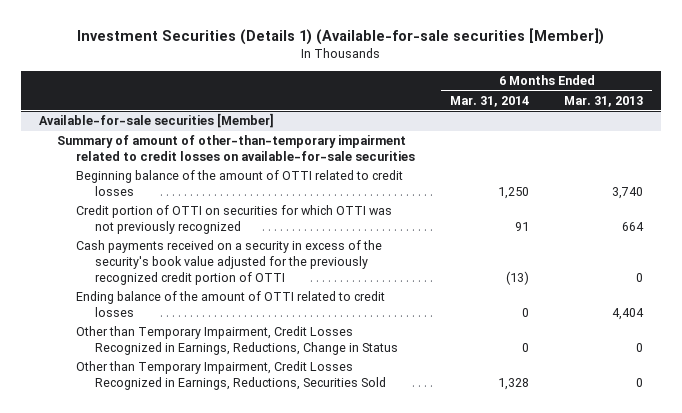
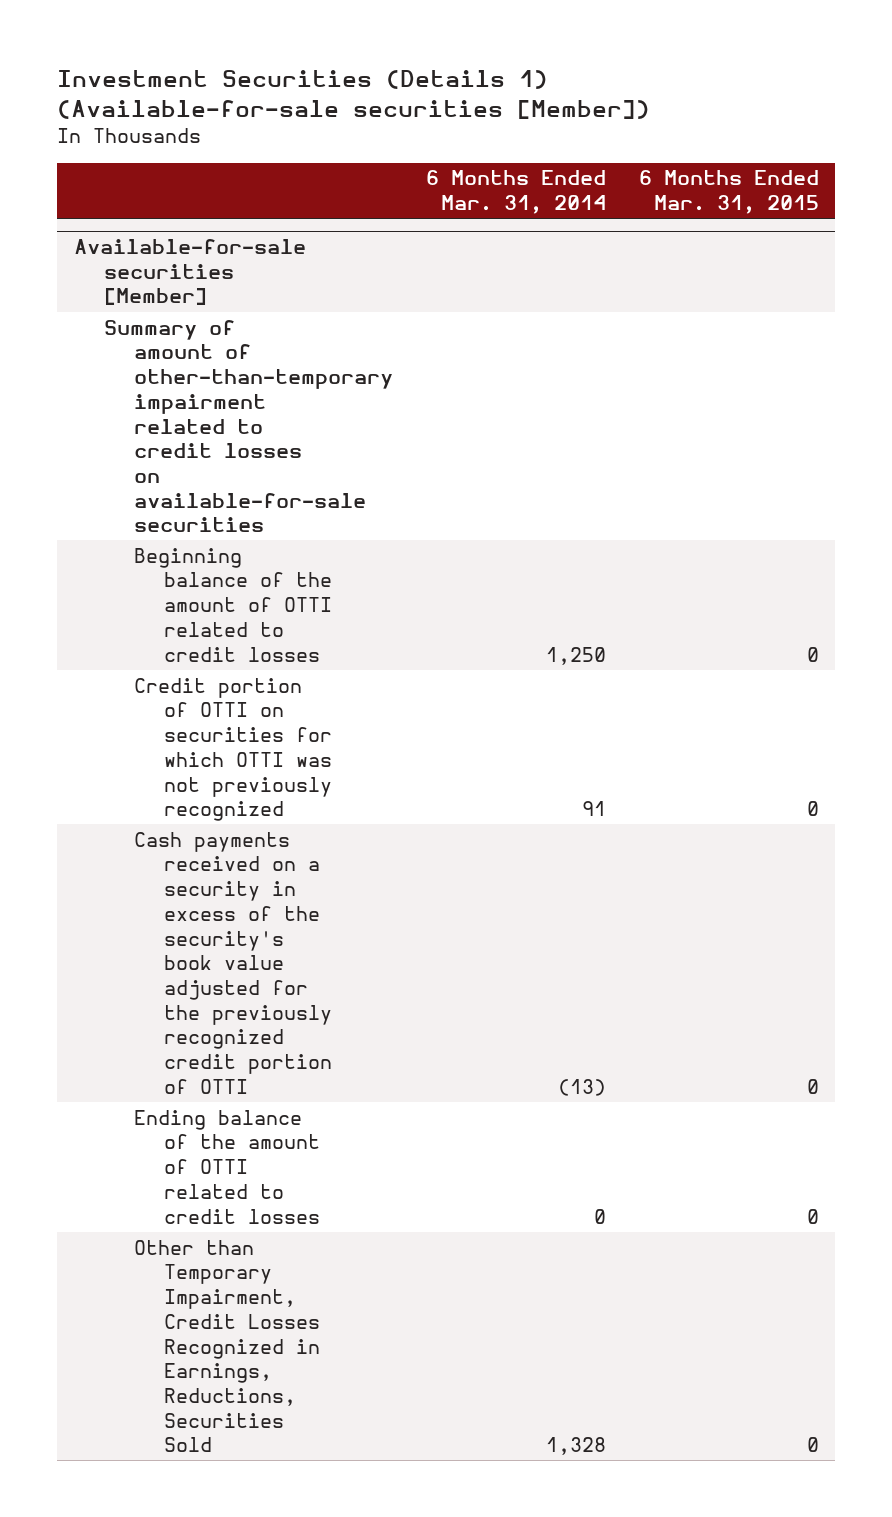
[564,95,644,107] Mar. 31, 2013 -> none
none -> [638,170,819,215] 6 Months Ended Mar. 31, 2015
[76,326,398,356] Other than Temporary Impairment, Credit Losses Recognized in Earnings, Reductions, Change in Status -> none

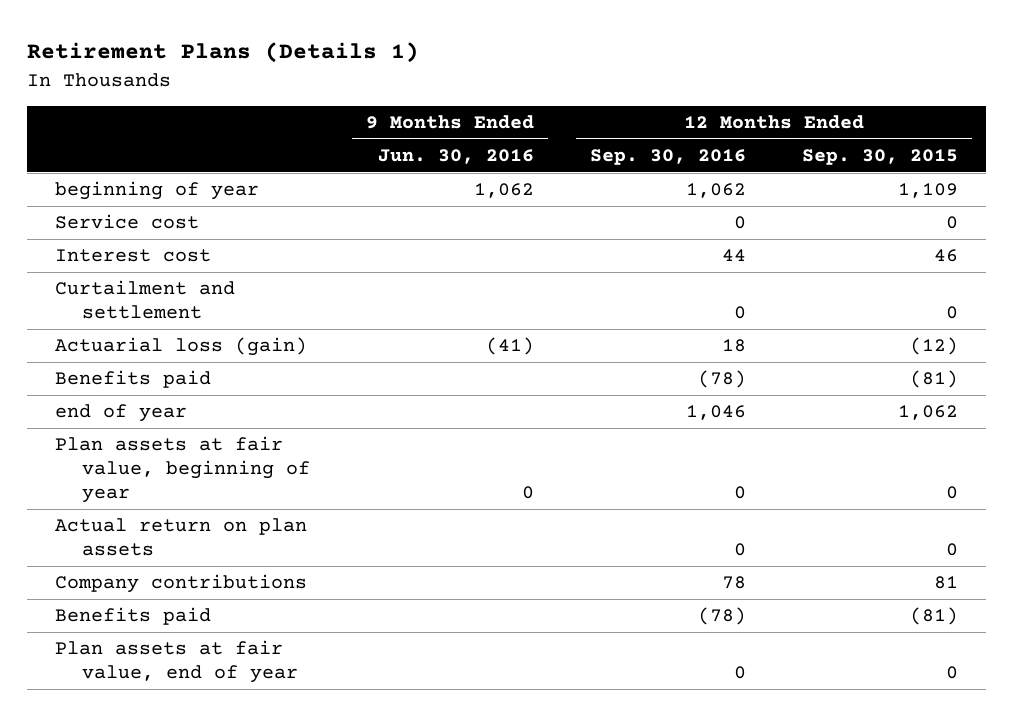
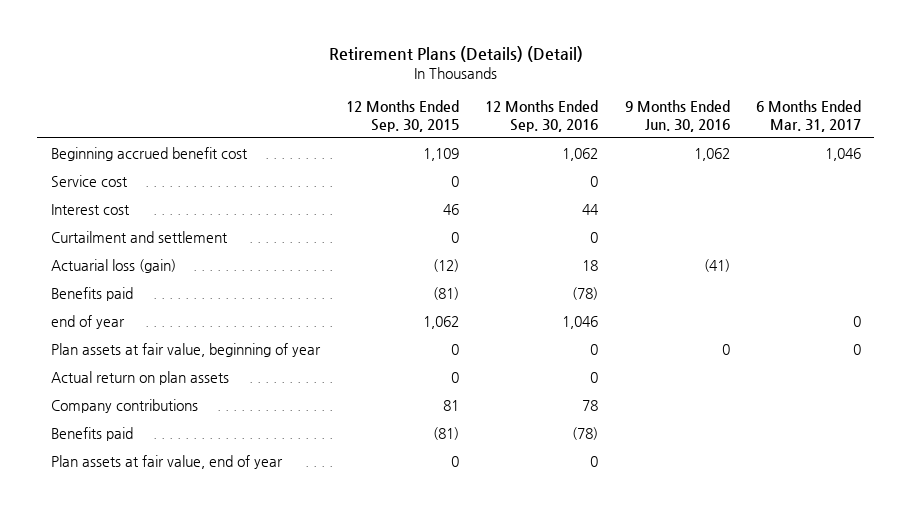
[27,42,420,64] Retirement Plans (Details 1) -> [328,46,583,63] Retirement Plans (Details) (Detail)
none -> [755,100,861,132] 6 Months Ended Mar. 31, 2017
[55,181,260,201] beginning of year -> [50,147,248,162] Beginning accrued benefit cost

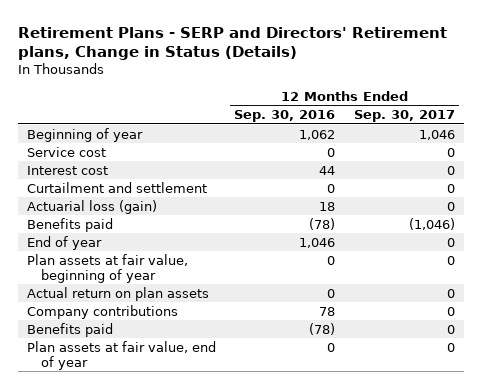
[328,46,583,63] Retirement Plans (Details) (Detail) -> [18,26,448,61] Retirement Plans - SERP and Directors' Retirement plans, Change in Status (Details)
[345,100,459,132] 12 Months Ended Sep. 30, 2015 -> none
[624,100,730,132] 9 Months Ended Jun. 30, 2016 -> none
[755,100,861,132] 6 Months Ended Mar. 31, 2017 -> none
none -> [353,110,455,123] Sep. 30, 2017
[50,147,248,162] Beginning accrued benefit cost -> [27,127,144,142] Beginning of year
[50,315,125,330] end of year -> [27,235,103,250] End of year

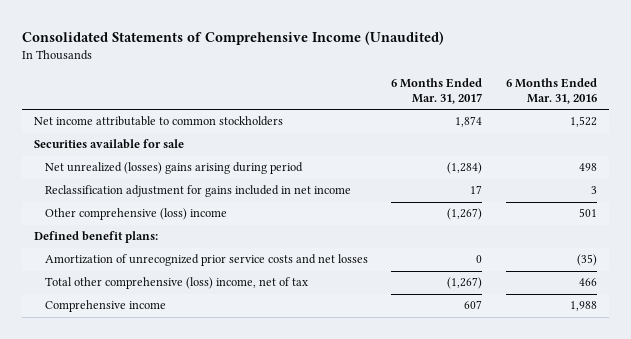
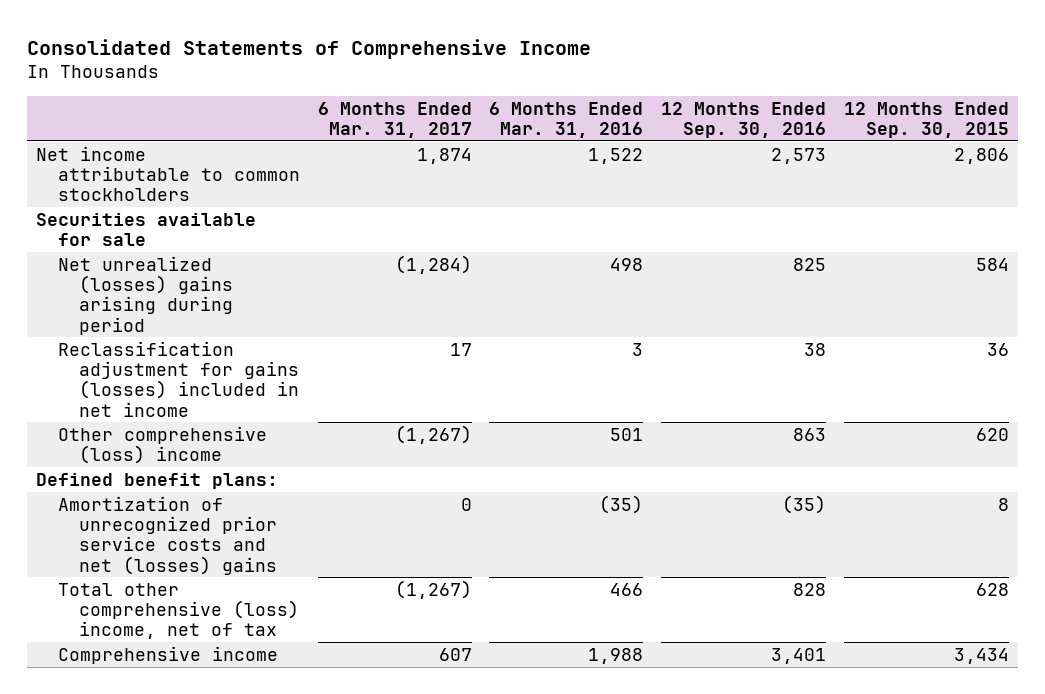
[22,31,445,46] Consolidated Statements of Comprehensive Income (Unaudited) -> [27,38,592,59] Consolidated Statements of Comprehensive Income
none -> [661,101,827,139] 12 Months Ended Sep. 30, 2016
none -> [844,101,1010,139] 12 Months Ended Sep. 30, 2015
[44,185,351,198] Reclassification adjustment for gains included in net income -> [57,340,300,417] Reclassification adjustment for gains (losses) included in net income
[44,254,368,267] Amortization of unrecognized prior service costs and net losses -> [57,495,278,575] Amortization of unrecognized prior service costs and net (losses) gains

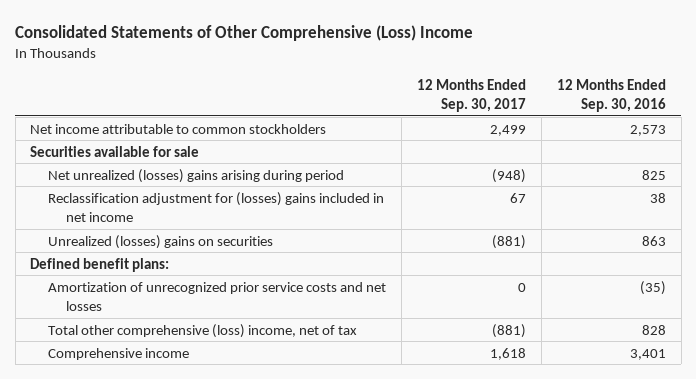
[27,38,592,59] Consolidated Statements of Comprehensive Income -> [15,25,474,42] Consolidated Statements of Other Comprehensive (Loss) Income
[317,101,472,139] 6 Months Ended Mar. 31, 2017 -> none
[489,101,644,139] 6 Months Ended Mar. 31, 2016 -> none
[844,101,1010,139] 12 Months Ended Sep. 30, 2015 -> none
none -> [416,78,526,112] 12 Months Ended Sep. 30, 2017
[57,340,300,417] Reclassification adjustment for gains (losses) included in net income -> [48,191,385,222] Reclassification adjustment for (losses) gains included in net income
[57,425,267,465] Other comprehensive (loss) income -> [48,234,274,249] Unrealized (losses) gains on securities
[57,495,278,575] Amortization of unrecognized prior service costs and net (losses) gains -> [48,281,387,311] Amortization of unrecognized prior service costs and net losses

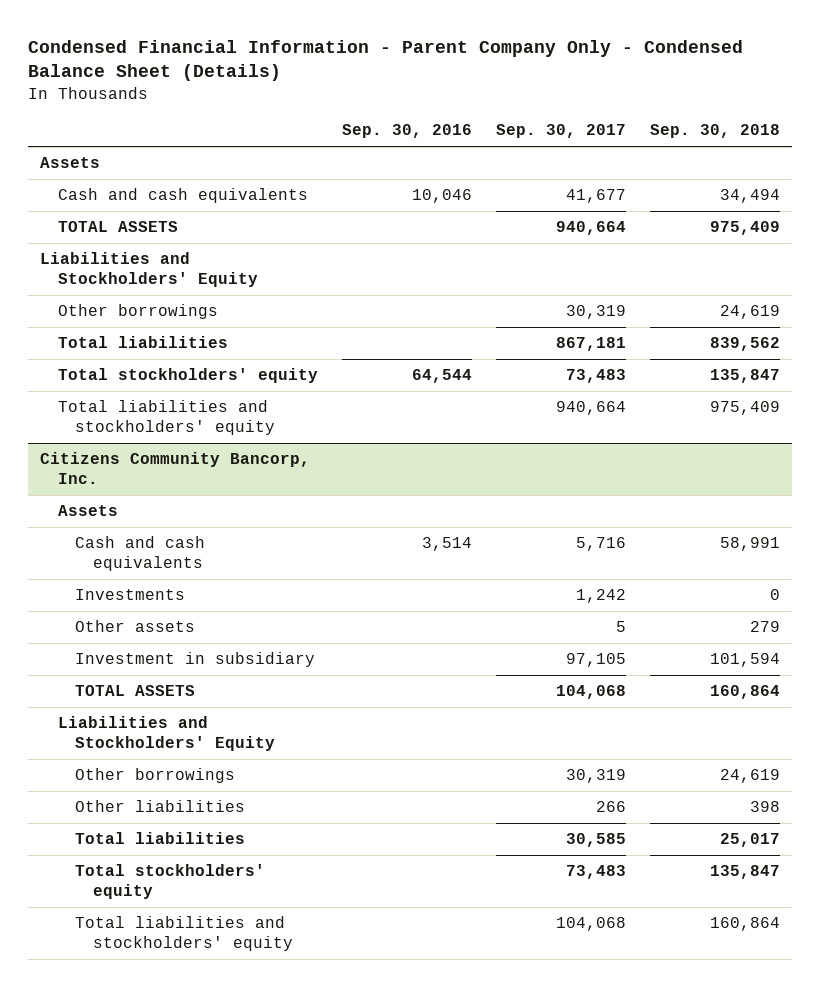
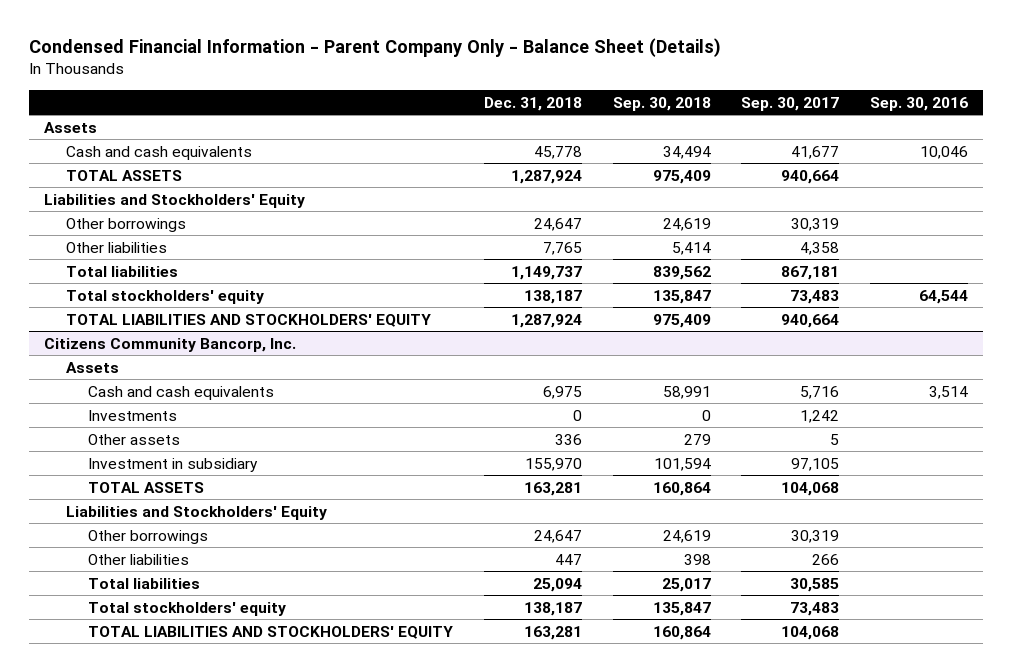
[28,39,744,82] Condensed Financial Information - Parent Company Only - Condensed Balance Sheet (Details) -> [28,38,721,58] Condensed Financial Information - Parent Company Only - Balance Sheet (Details)
none -> [483,96,582,111] Dec. 31, 2018
none -> [66,241,168,253] Other liabilities
[57,400,276,436] Total liabilities and stockholders' equity -> [66,313,432,327] TOTAL LIABILITIES AND STOCKHOLDERS' EQUITY
[75,916,293,952] Total liabilities and stockholders' equity -> [88,625,454,639] TOTAL LIABILITIES AND STOCKHOLDERS' EQUITY

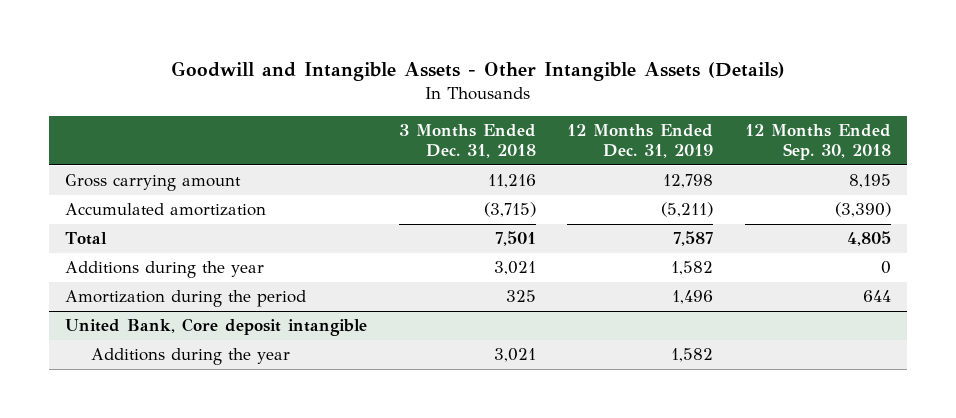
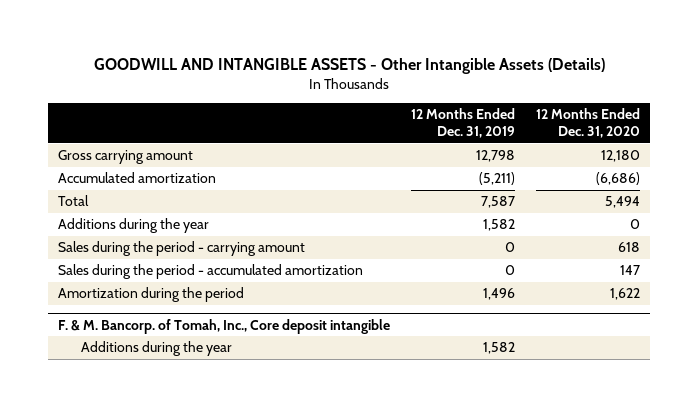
[170,60,785,81] Goodwill and Intangible Assets - Other Intangible Assets (Details) -> [94,57,606,74] GOODWILL AND INTANGIBLE ASSETS - Other Intangible Assets (Details)
[398,123,536,158] 3 Months Ended Dec. 31, 2018 -> none
[744,123,891,160] 12 Months Ended Sep. 30, 2018 -> none
none -> [535,108,640,139] 12 Months Ended Dec. 31, 2020
none -> [58,241,306,257] Sales during the period - carrying amount
none -> [58,264,364,280] Sales during the period - accumulated amortization
[65,318,368,337] United Bank, Core deposit intangible -> none
none -> [58,318,391,334] F. & M. Bancorp. of Tomah, Inc., Core deposit intangible

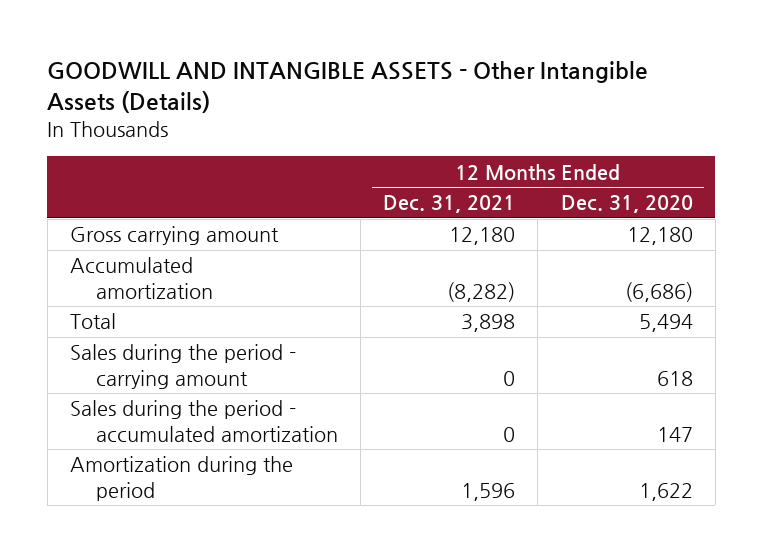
[411,108,516,139] 12 Months Ended Dec. 31, 2019 -> none
none -> [383,195,516,214] Dec. 31, 2021
[58,218,210,234] Additions during the year -> none
[58,318,391,334] F. & M. Bancorp. of Tomah, Inc., Core deposit intangible -> none
[80,341,232,357] Additions during the year -> none

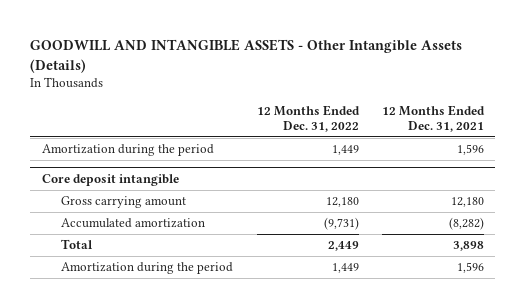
[560,195,693,214] Dec. 31, 2020 -> none
none -> [256,105,360,132] 12 Months Ended Dec. 31, 2022
none -> [41,144,214,157] Amortization during the period
none -> [41,173,179,186] Core deposit intangible
[70,344,297,389] Sales during the period - carrying amount -> none
[70,400,338,442] Sales during the period - accumulated amortization -> none

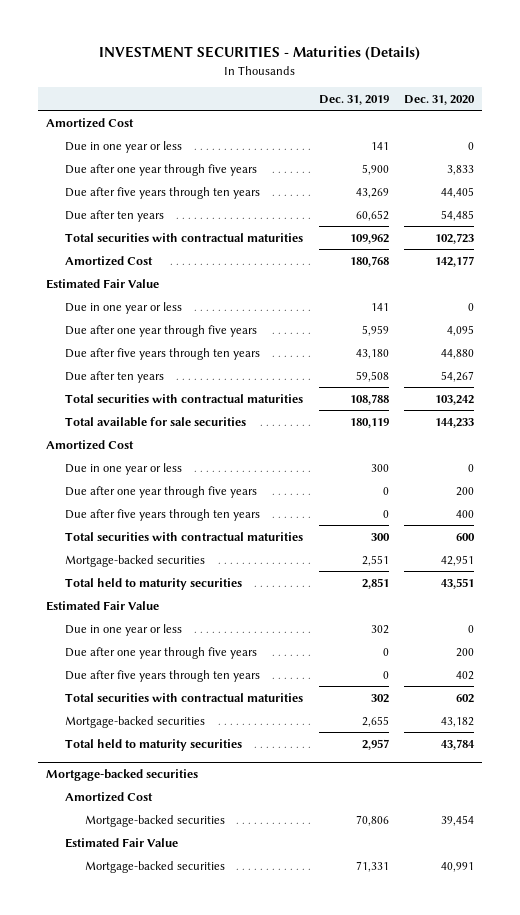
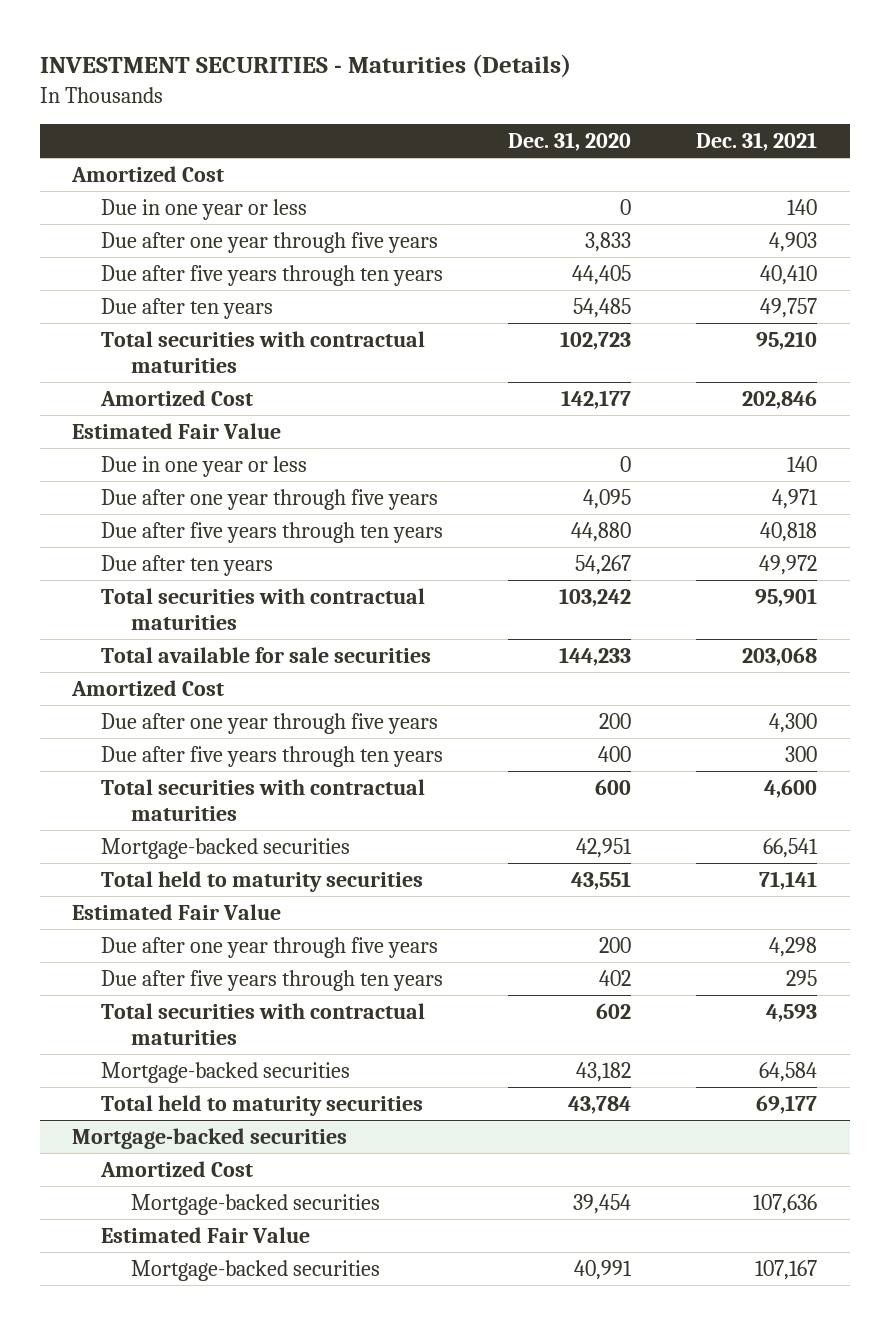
[318,94,389,105] Dec. 31, 2019 -> none
none -> [696,132,818,152] Dec. 31, 2021
[65,462,183,475] Due in one year or less -> none
[65,623,183,636] Due in one year or less -> none

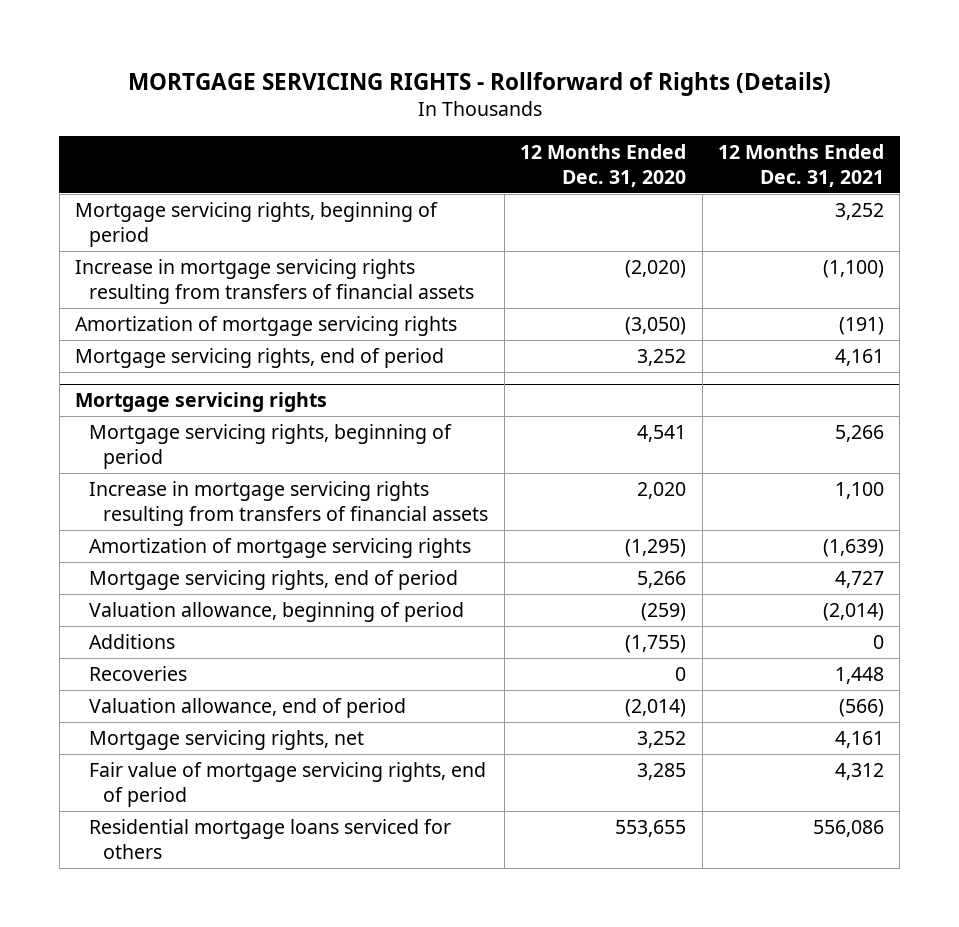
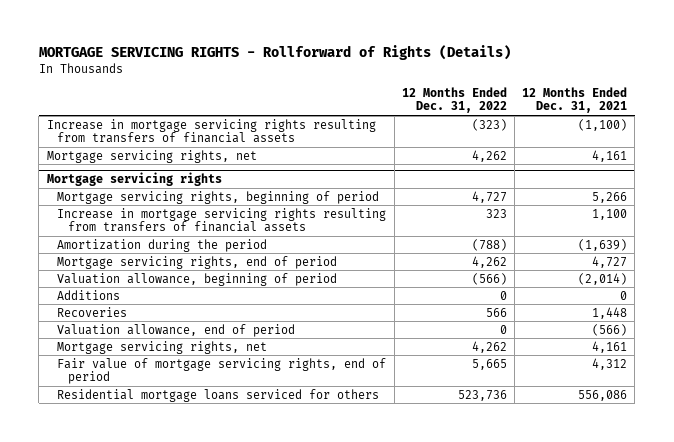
[520,144,687,187] 12 Months Ended Dec. 31, 2020 -> none
none -> [401,86,507,114] 12 Months Ended Dec. 31, 2022
[75,202,439,247] Mortgage servicing rights, beginning of period -> none
[75,316,458,337] Amortization of mortgage servicing rights -> none
[75,348,445,369] Mortgage servicing rights, end of period -> [46,149,257,163] Mortgage servicing rights, net
[89,538,472,559] Amortization of mortgage servicing rights -> [57,238,268,252] Amortization during the period

